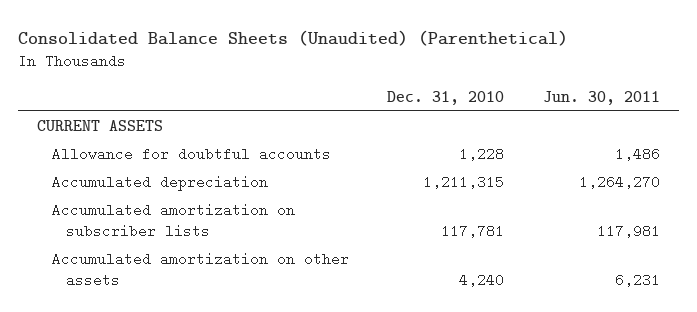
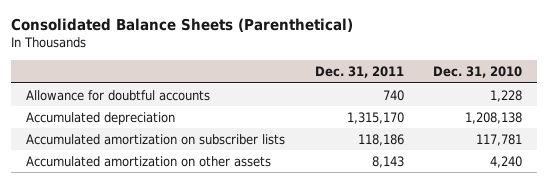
[18,29,569,46] Consolidated Balance Sheets (Unaudited) (Parenthetical) -> [10,18,353,33] Consolidated Balance Sheets (Parenthetical)
[542,90,660,105] Jun. 30, 2011 -> none
none -> [314,66,404,79] Dec. 31, 2011
[37,120,164,132] CURRENT ASSETS -> none
[423,175,505,190] 1,211,315 -> [465,111,523,124] 1,208,138

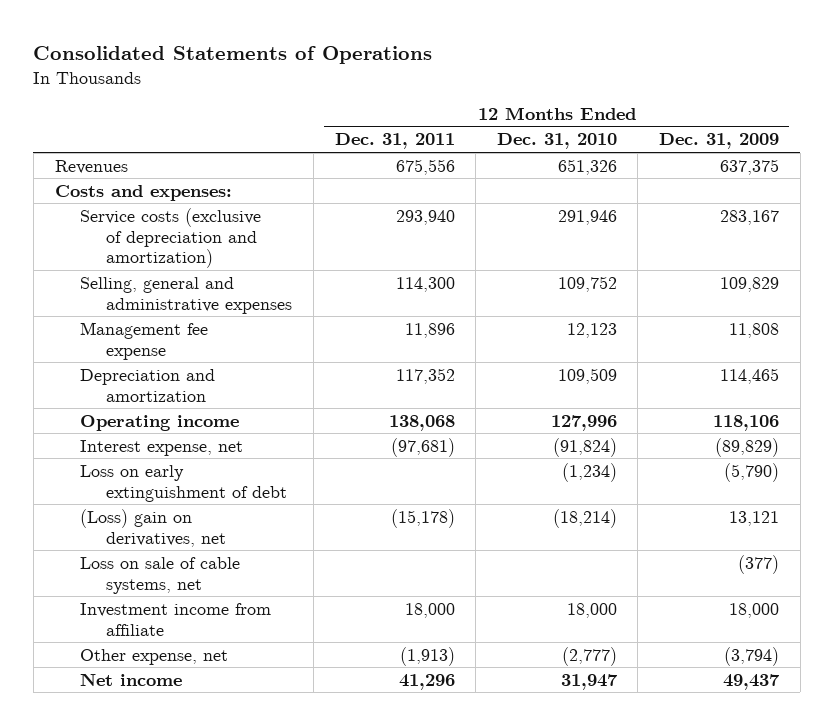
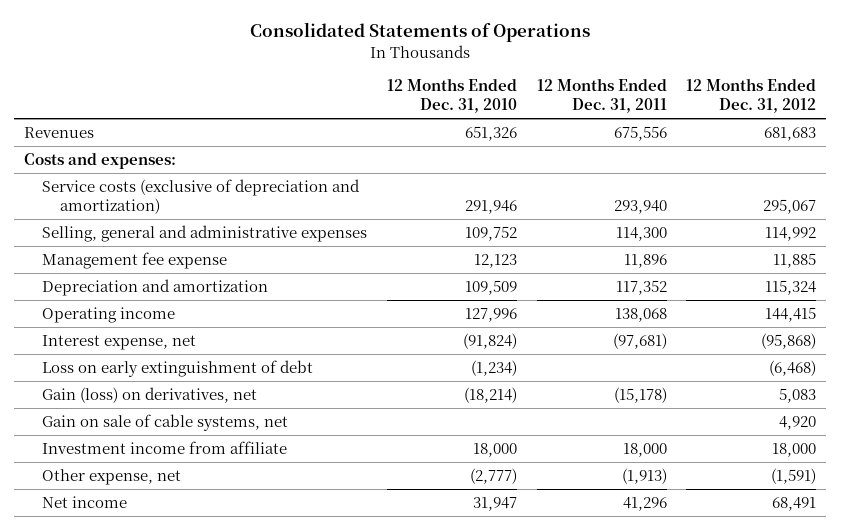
[658,133,779,150] Dec. 31, 2009 -> none
none -> [686,78,817,113] 12 Months Ended Dec. 31, 2012
[80,508,227,547] (Loss) gain on derivatives, net -> [42,387,258,404] Gain (loss) on derivatives, net
[80,556,241,594] Loss on sale of cable systems, net -> [42,414,289,432] Gain on sale of cable systems, net

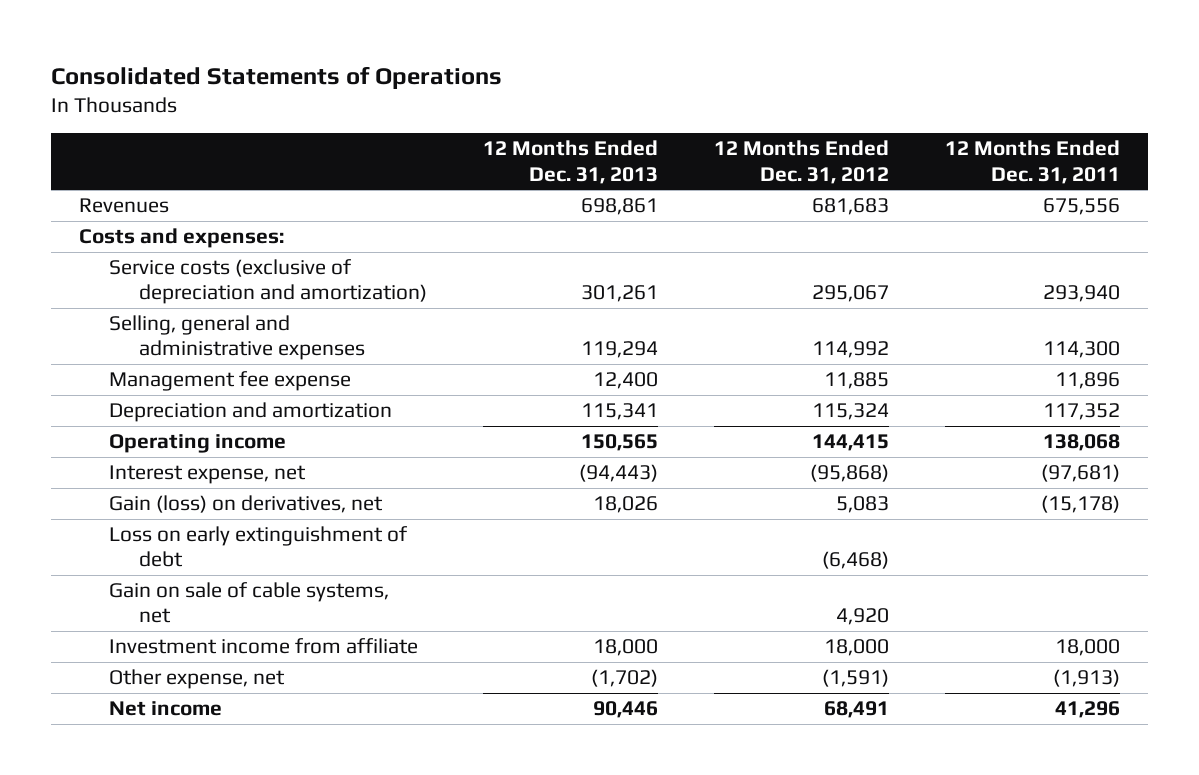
[386,78,517,113] 12 Months Ended Dec. 31, 2010 -> none
none -> [482,140,658,184] 12 Months Ended Dec. 31, 2013
[42,360,314,378] Loss on early extinguishment of debt -> [109,526,409,568] Loss on early extinguishment of debt

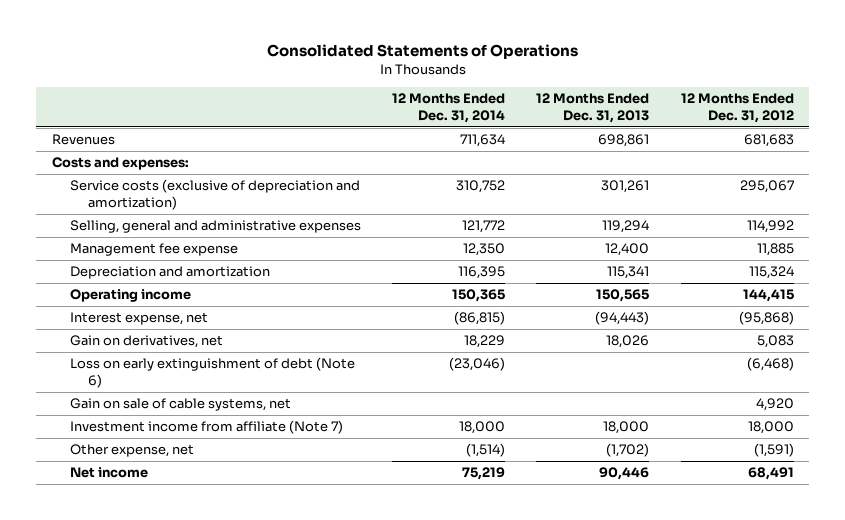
[944,140,1120,184] 12 Months Ended Dec. 31, 2011 -> none
none -> [392,93,506,123] 12 Months Ended Dec. 31, 2014
[109,495,384,514] Gain (loss) on derivatives, net -> [69,335,223,349] Gain on derivatives, net
[109,526,409,568] Loss on early extinguishment of debt -> [69,357,355,389] Loss on early extinguishment of debt (Note 6)
[109,638,419,655] Investment income from affiliate -> [69,420,343,435] Investment income from affiliate (Note 7)

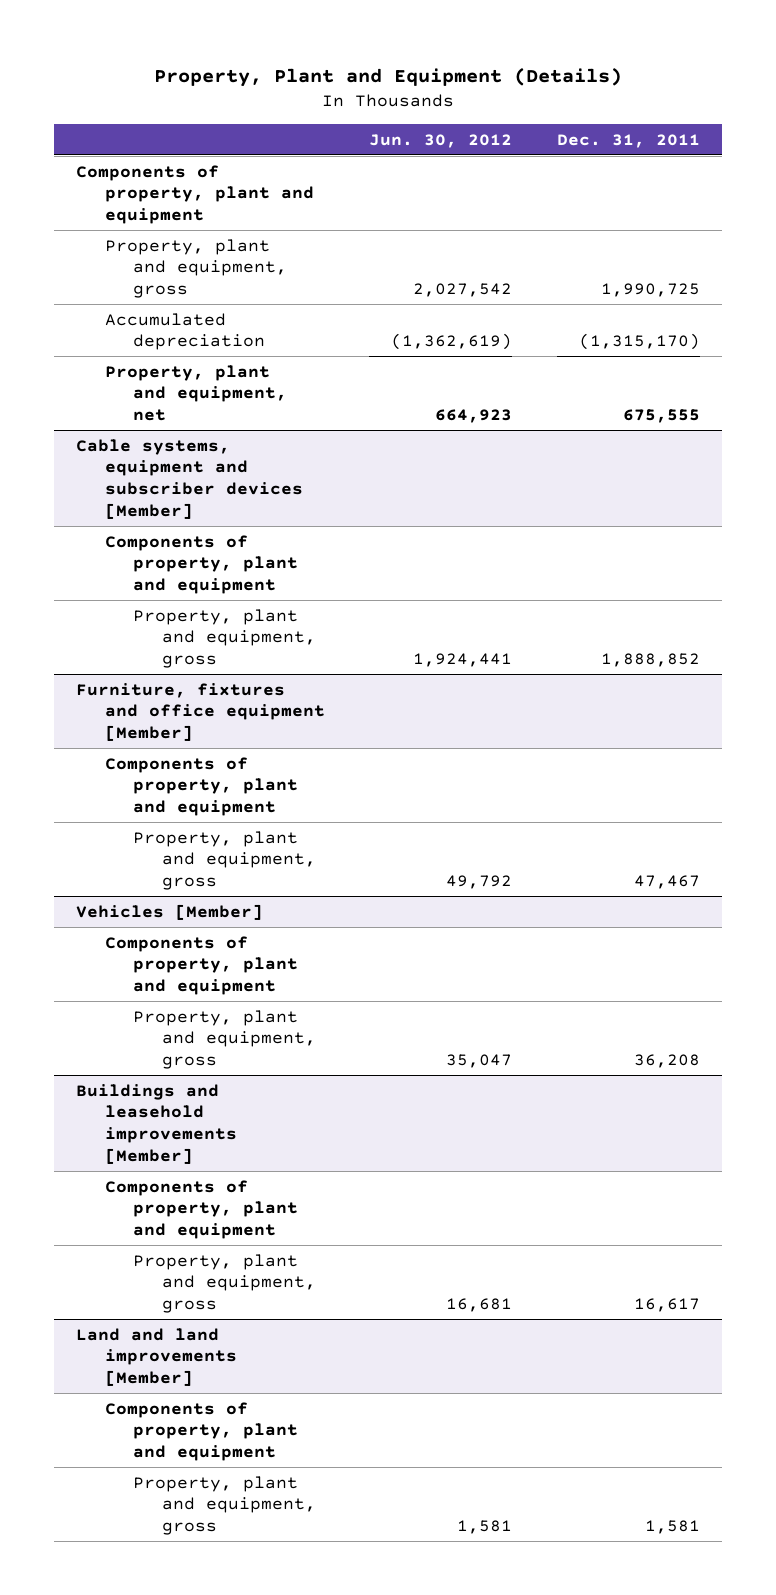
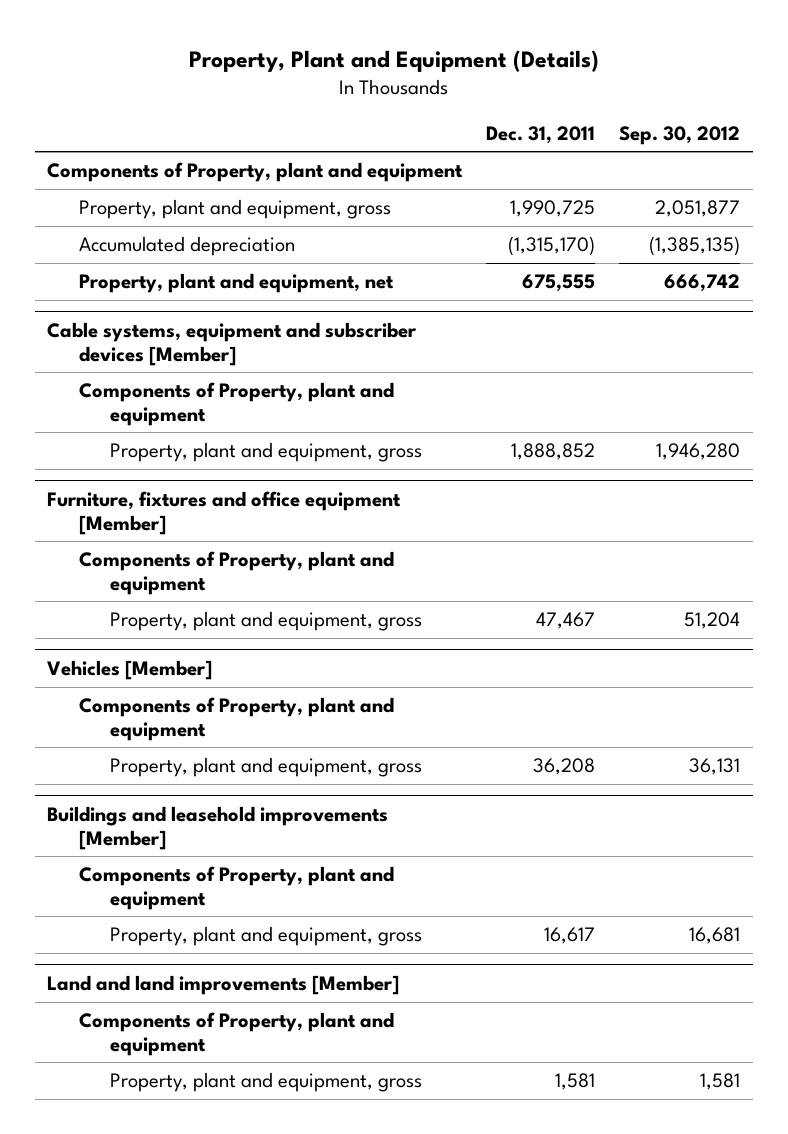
[369,133,513,148] Jun. 30, 2012 -> none
none -> [619,125,741,145] Sep. 30, 2012
[76,164,314,225] Components of property, plant and equipment -> [47,162,464,183] Components of Property, plant and equipment
[104,534,299,595] Components of property, plant and equipment -> [78,382,394,426] Components of Property, plant and equipment
[104,756,299,817] Components of property, plant and equipment -> [78,551,394,595] Components of Property, plant and equipment
[104,935,299,996] Components of property, plant and equipment -> [78,697,394,741] Components of Property, plant and equipment
[104,1179,299,1240] Components of property, plant and equipment -> [78,866,394,910] Components of Property, plant and equipment
[104,1401,299,1462] Components of property, plant and equipment -> [78,1012,394,1056] Components of Property, plant and equipment

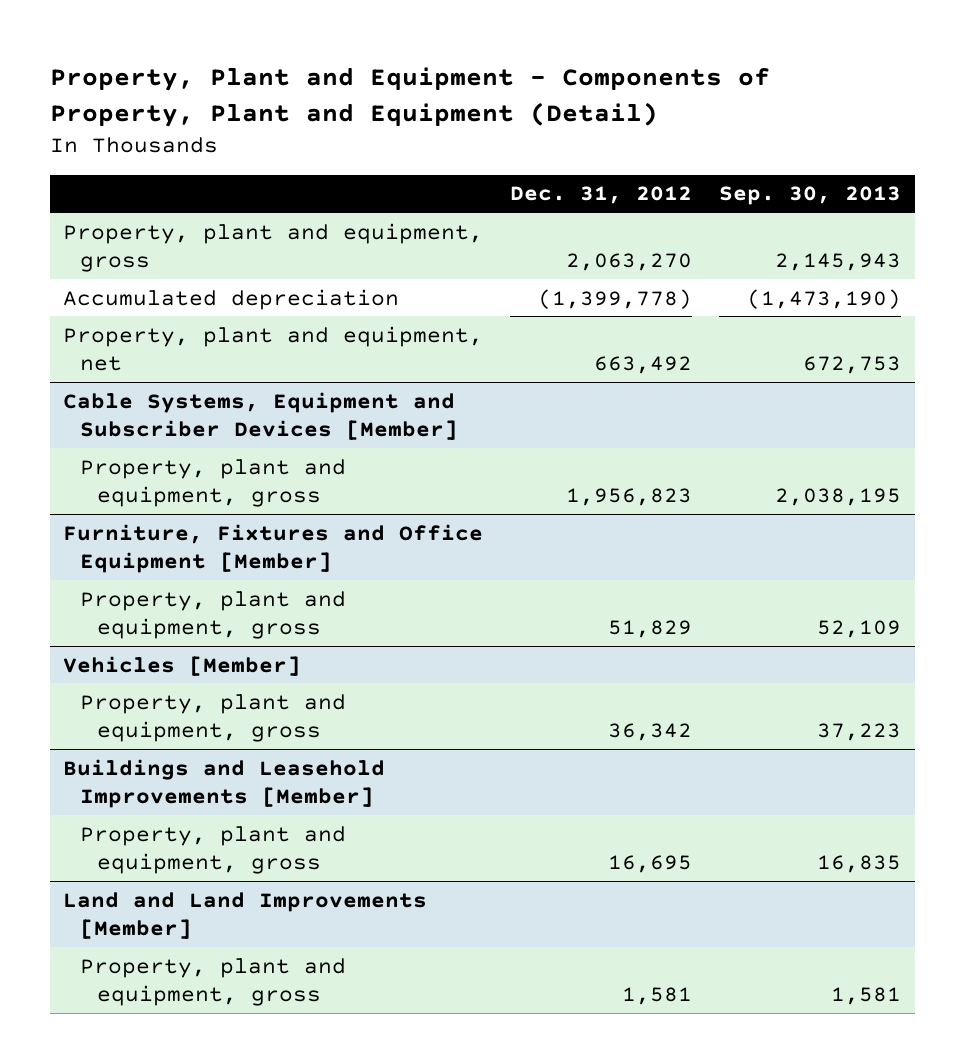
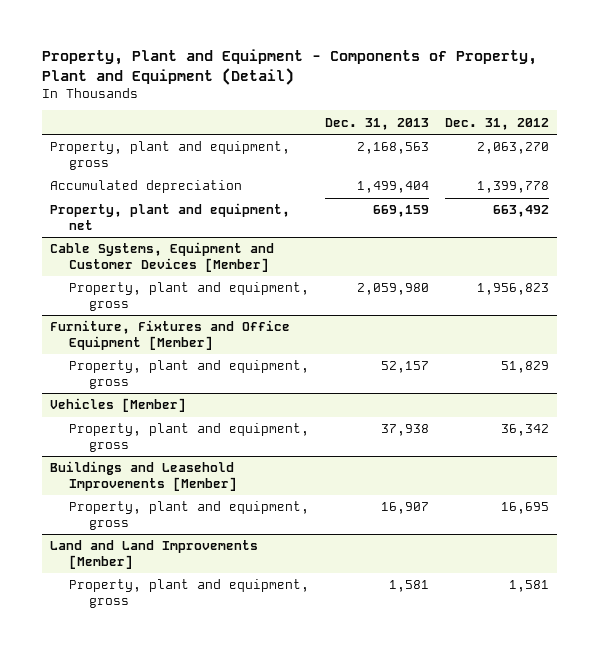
[719,186,902,206] Sep. 30, 2013 -> none
none -> [325,117,430,130] Dec. 31, 2013
[538,288,693,309] (1,399,778) -> [476,181,549,194] 1,399,778
[63,391,458,440] Cable Systems, Equipment and Subscriber Devices [Member] -> [49,242,274,272] Cable Systems, Equipment and Customer Devices [Member]

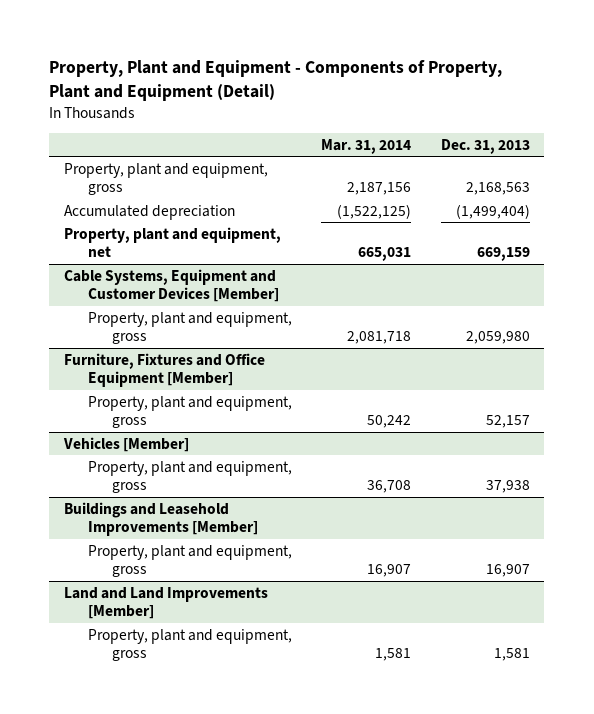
[444,117,549,130] Dec. 31, 2012 -> none
none -> [321,138,412,154] Mar. 31, 2014
[357,181,430,194] 1,499,404 -> [455,203,530,219] (1,499,404)

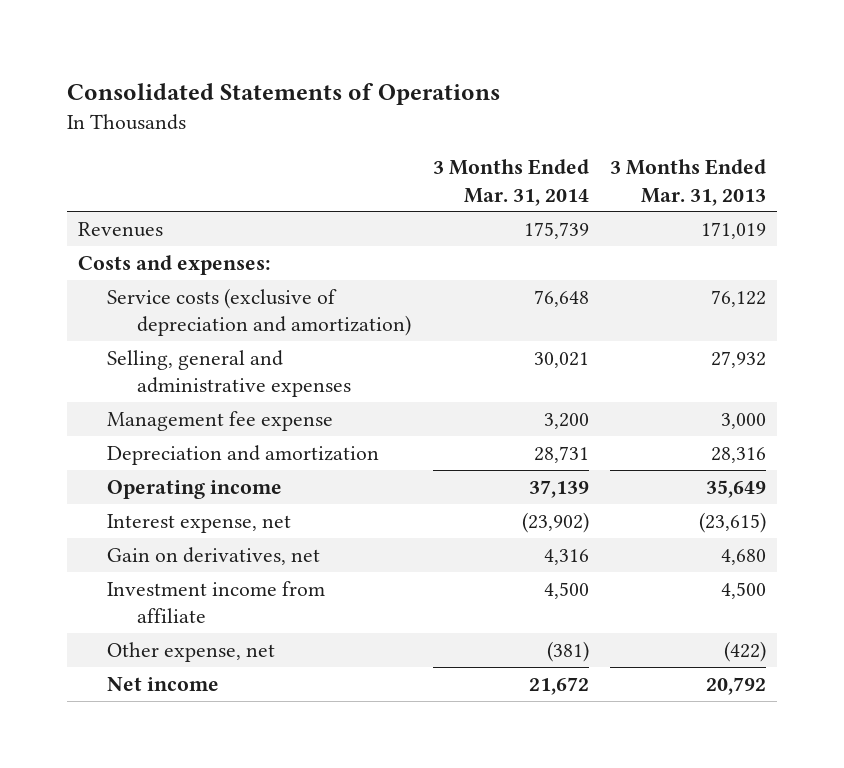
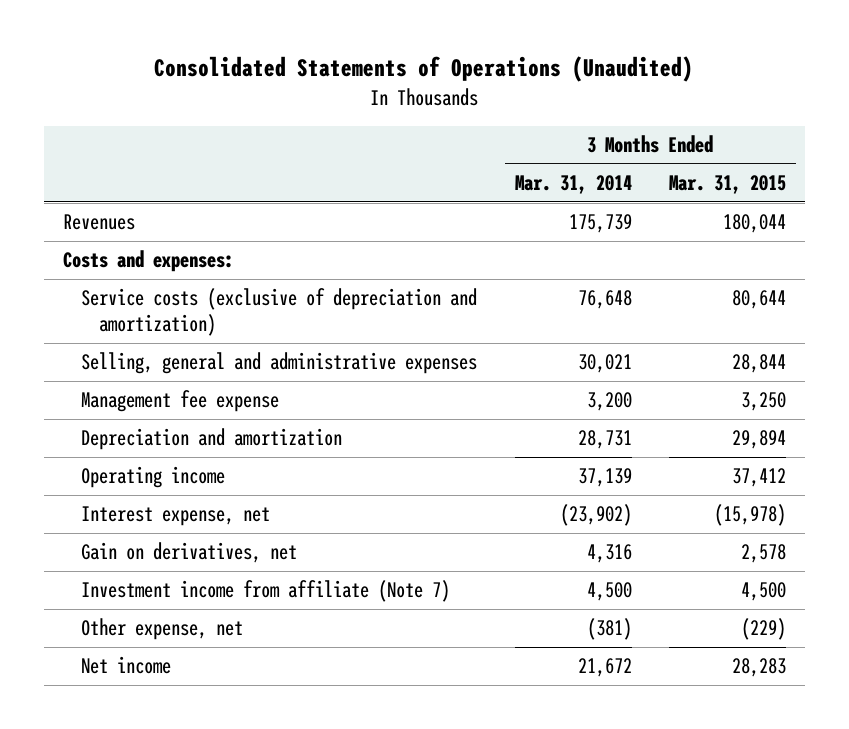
[66,83,500,106] Consolidated Statements of Operations -> [154,56,694,83] Consolidated Statements of Operations (Unaudited)
[610,159,767,206] 3 Months Ended Mar. 31, 2013 -> none
none -> [669,175,787,195] Mar. 31, 2015
[107,580,326,624] Investment income from affiliate -> [80,580,450,603] Investment income from affiliate (Note 7)

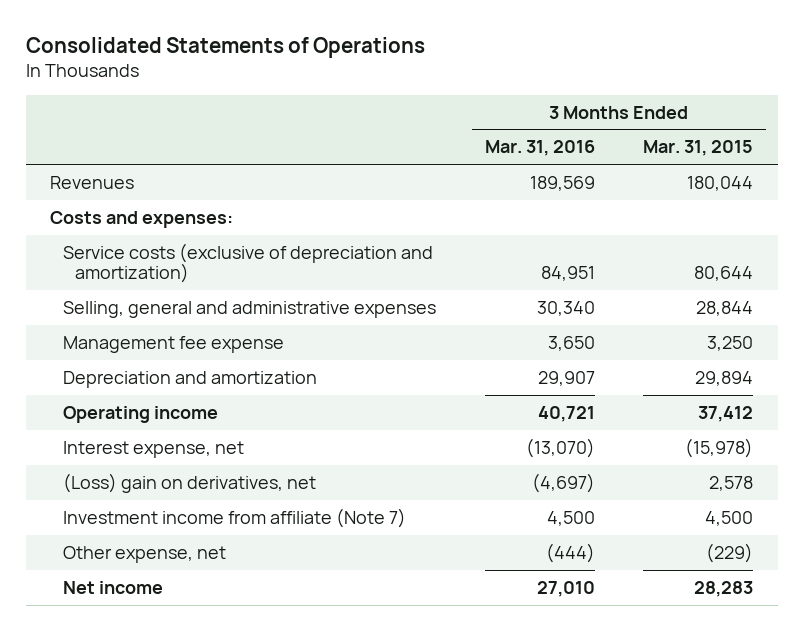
[154,56,694,83] Consolidated Statements of Operations (Unaudited) -> [25,37,425,59] Consolidated Statements of Operations
[514,175,632,195] Mar. 31, 2014 -> none
none -> [484,140,595,157] Mar. 31, 2016
[80,542,297,564] Gain on derivatives, net -> [62,472,316,493] (Loss) gain on derivatives, net

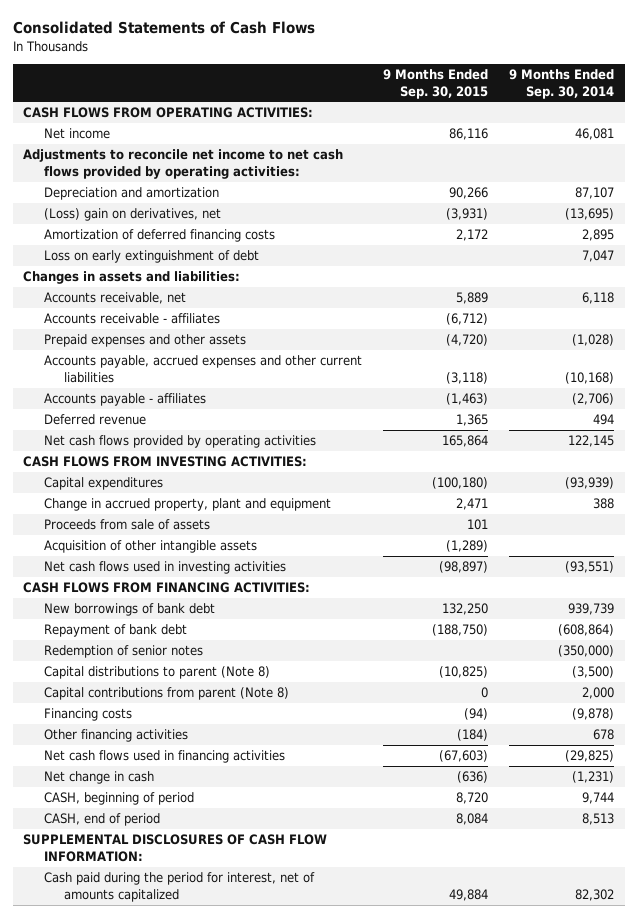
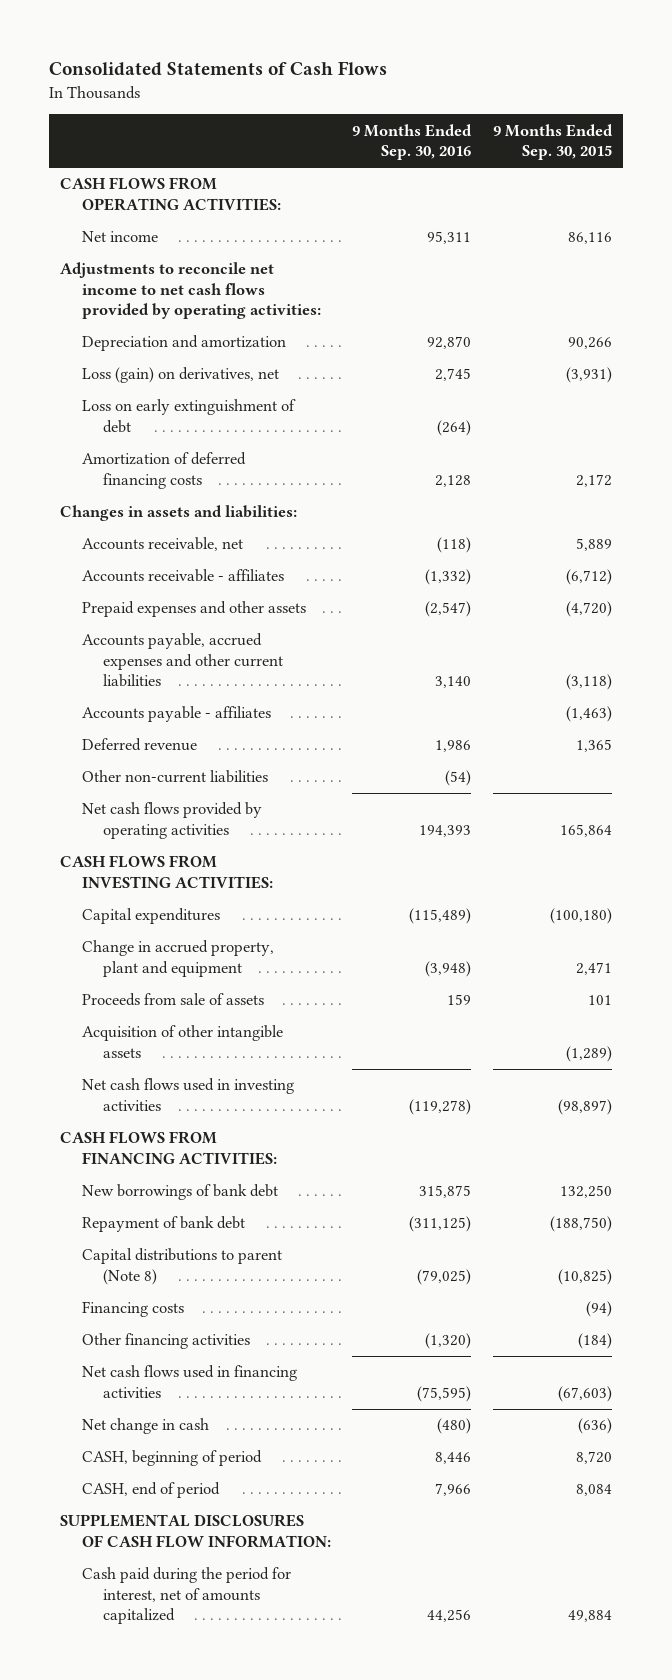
[509,68,615,99] 9 Months Ended Sep. 30, 2014 -> none
none -> [352,123,473,161] 9 Months Ended Sep. 30, 2016
[43,208,221,222] (Loss) gain on derivatives, net -> [81,367,279,384] Loss (gain) on derivatives, net
[43,229,275,243] Amortization of deferred financing costs -> [81,452,246,489] Amortization of deferred financing costs
none -> [81,770,268,784] Other non-current liabilities
[43,645,203,659] Redemption of senior notes -> none
[43,687,289,701] Capital contributions from parent (Note 8) -> none

